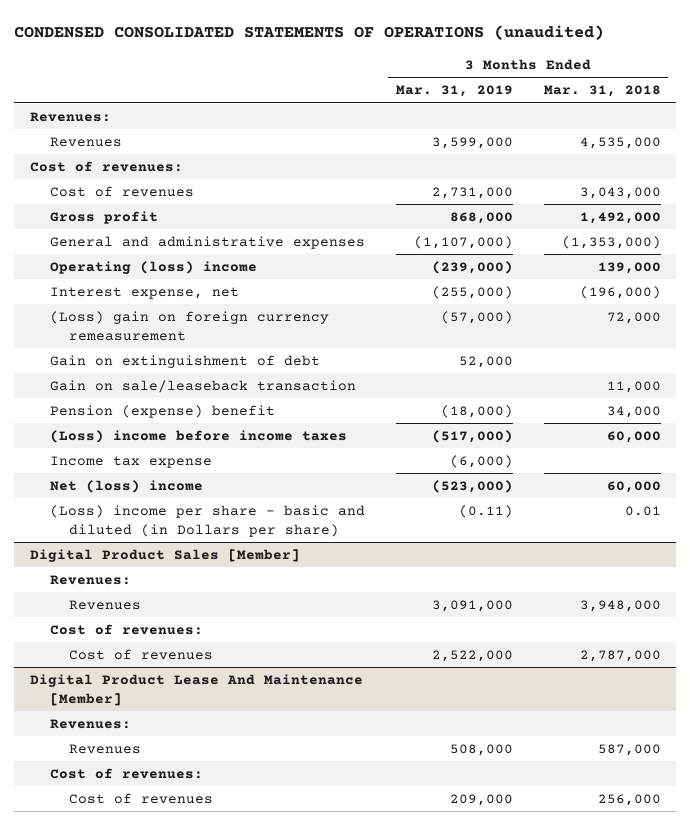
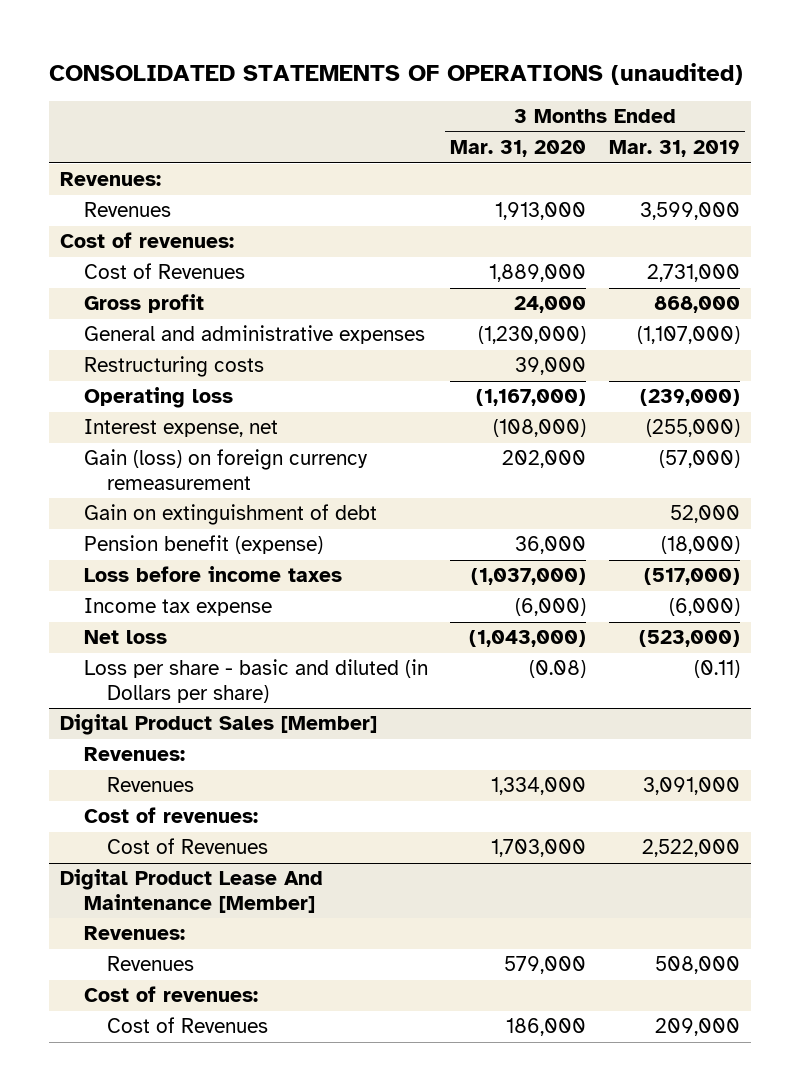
[14,24,605,40] CONDENSED CONSOLIDATED STATEMENTS OF OPERATIONS (unaudited) -> [48,62,743,85] CONSOLIDATED STATEMENTS OF OPERATIONS (unaudited)
[543,85,661,98] Mar. 31, 2018 -> none
none -> [450,140,587,158] Mar. 31, 2020
[49,185,194,197] Cost of revenues -> [83,263,245,280] Cost of Revenues
none -> [83,356,264,378] Restructuring costs
[49,260,257,274] Operating (loss) income -> [83,387,233,409] Operating loss
[49,310,329,341] (Loss) gain on foreign currency remeasurement -> [83,449,368,490] Gain (loss) on foreign currency remeasurement
[49,379,356,393] Gain on sale/leaseback transaction -> none
[49,404,275,418] Pension (expense) benefit -> [83,535,323,555] Pension benefit (expense)
[49,429,347,443] (Loss) income before income taxes -> [83,566,342,583] Loss before income taxes
[49,479,203,493] Net (loss) income -> [83,630,167,645] Net loss
[49,504,365,537] (Loss) income per share - basic and diluted (in Dollars per share) -> [83,659,428,703] Loss per share - basic and diluted (in Dollars per share)
[69,648,214,660] Cost of revenues -> [107,838,269,855] Cost of Revenues
[69,792,214,804] Cost of revenues -> [107,1017,269,1034] Cost of Revenues

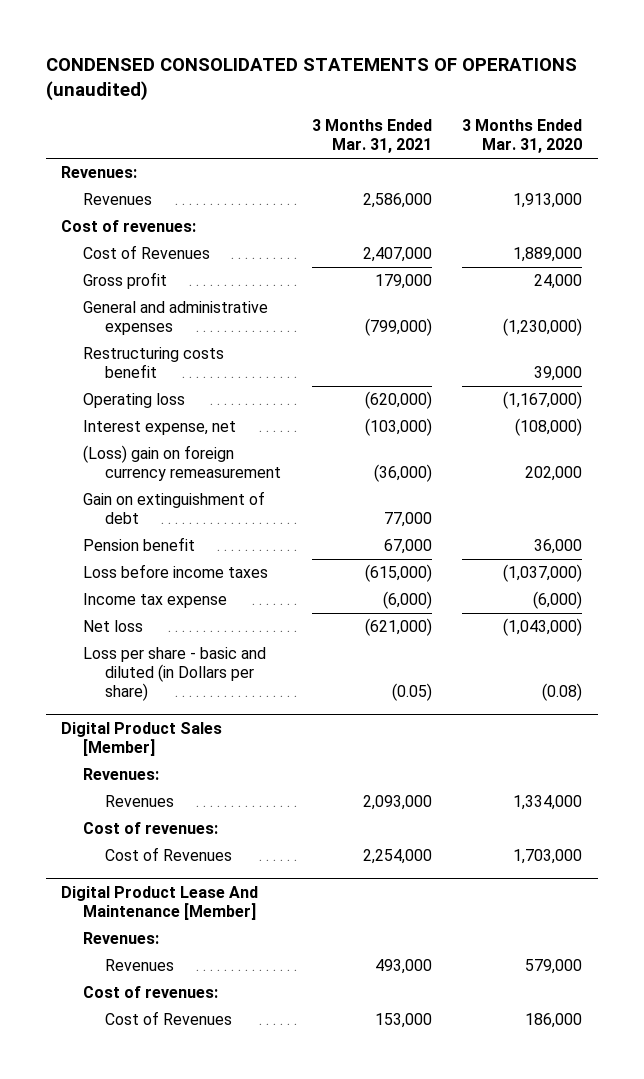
[48,62,743,85] CONSOLIDATED STATEMENTS OF OPERATIONS (unaudited) -> [46,57,578,101] CONDENSED CONSOLIDATED STATEMENTS OF OPERATIONS (unaudited)
[608,140,740,158] Mar. 31, 2019 -> none
none -> [311,119,432,154] 3 Months Ended Mar. 31, 2021
[83,356,264,378] Restructuring costs -> [83,347,225,379] Restructuring costs benefit
[83,449,368,490] Gain (loss) on foreign currency remeasurement -> [83,445,282,482] (Loss) gain on foreign currency remeasurement
[83,535,323,555] Pension benefit (expense) -> [83,537,196,552] Pension benefit

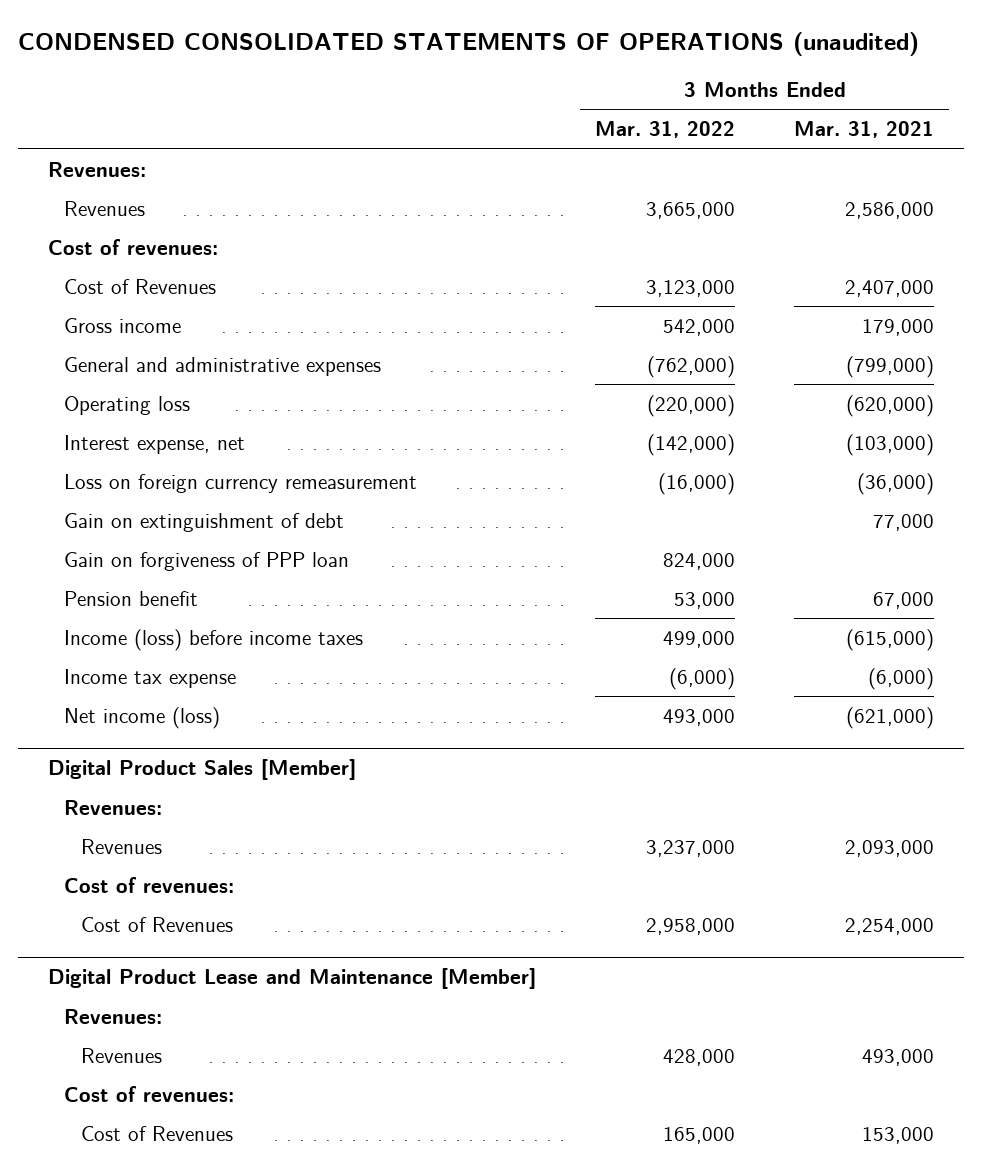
[462,119,583,154] 3 Months Ended Mar. 31, 2020 -> none
none -> [594,121,735,139] Mar. 31, 2022
[83,272,168,290] Gross profit -> [64,317,182,333] Gross income
[83,347,225,379] Restructuring costs benefit -> none
[83,445,282,482] (Loss) gain on foreign currency remeasurement -> [64,473,418,493] Loss on foreign currency remeasurement
none -> [64,551,350,571] Gain on forgiveness of PPP loan
[83,564,269,579] Loss before income taxes -> [64,628,364,651] Income (loss) before income taxes
[83,647,267,702] Loss per share - basic and diluted (in Dollars per share) -> none
[83,620,144,633] Net loss -> [64,706,221,729] Net income (loss)
[61,885,259,920] Digital Product Lease And Maintenance [Member] -> [47,967,536,989] Digital Product Lease and Maintenance [Member]

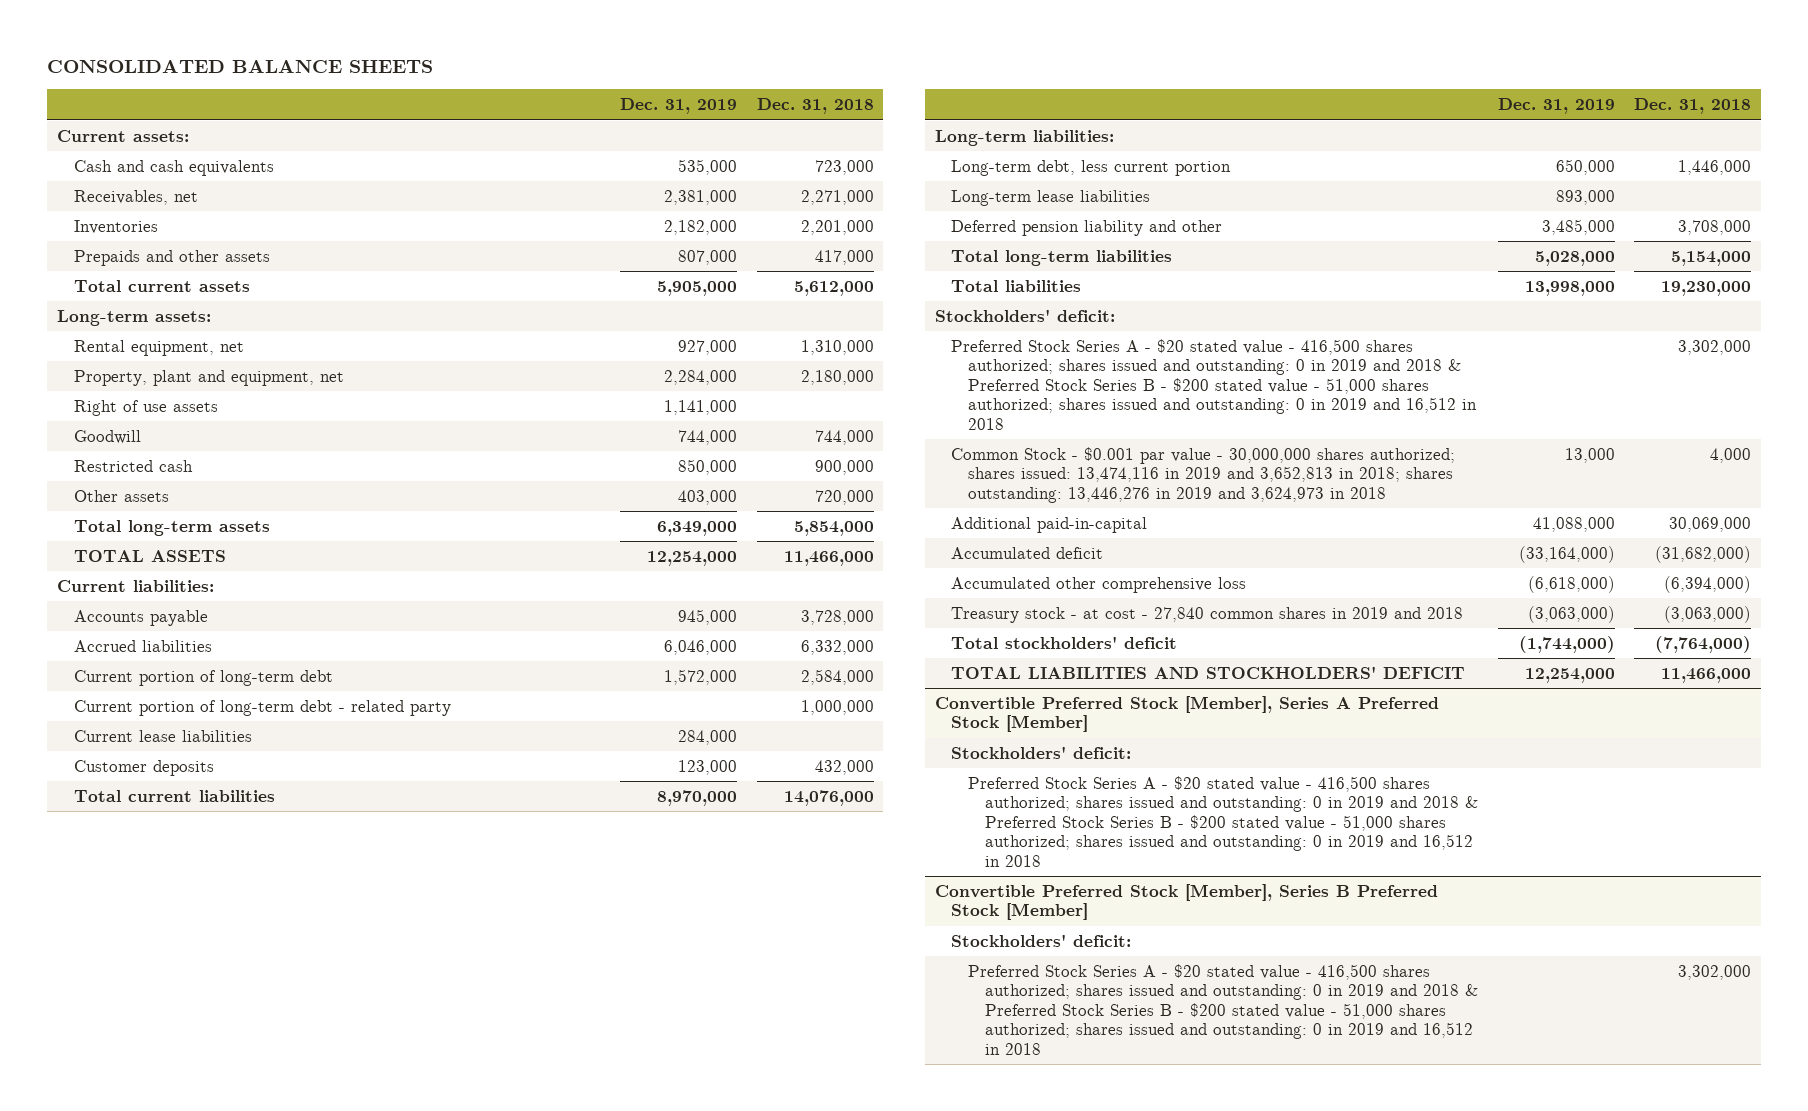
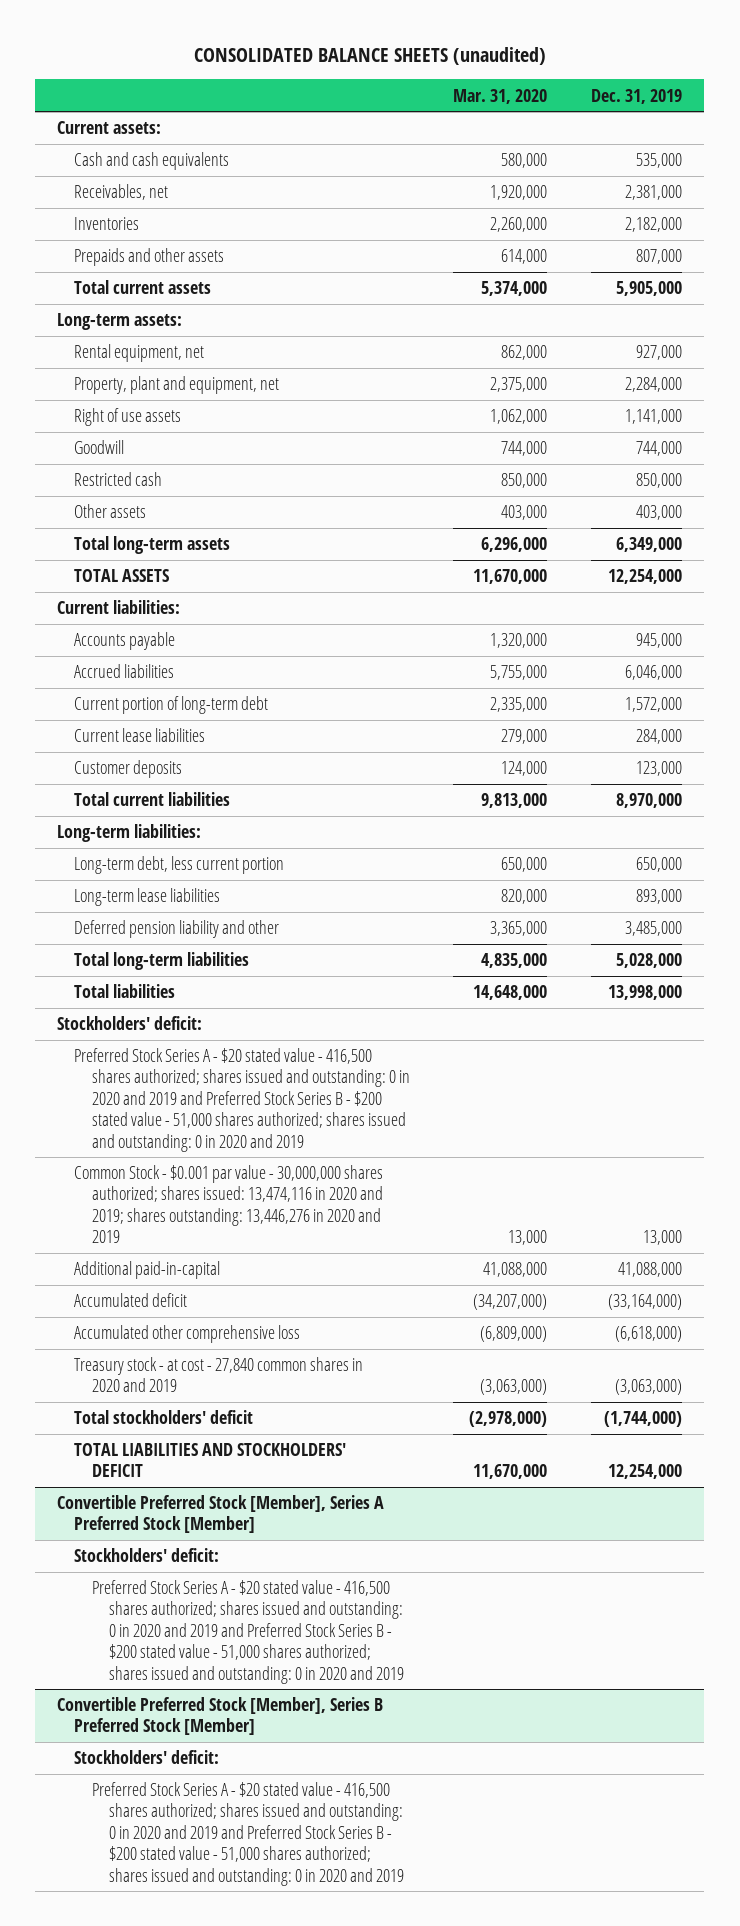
[47,59,434,73] CONSOLIDATED BALANCE SHEETS -> [193,47,546,66] CONSOLIDATED BALANCE SHEETS (unaudited)
[756,98,874,115] Dec. 31, 2018 -> none
none -> [453,88,548,104] Mar. 31, 2020
[73,699,451,716] Current portion of long-term debt - related party -> none
[951,338,1478,430] Preferred Stock Series A - $20 stated value - 416,500 shares authorized; shares issued and outstanding: 0 in 2019 and 2018 & Preferred Stock Series B - $200 stated value - 51,000 shares authorized; shares issued and outstanding: 0 in 2019 and 16,512 in 2018 -> [74,1048,410,1152] Preferred Stock Series A - $20 stated value - 416,500 shares authorized; shares issued and outstanding: 0 in 2020 and 2019 and Preferred Stock Series B - $200 stated value - 51,000 shares authorized; shares issued and outstanding: 0 in 2020 and 2019
[951,446,1456,503] Common Stock - $0.001 par value - 30,000,000 shares authorized; shares issued: 13,474,116 in 2019 and 3,652,813 in 2018; shares outstanding: 13,446,276 in 2019 and 3,624,973 in 2018 -> [74,1165,384,1244] Common Stock - $0.001 par value - 30,000,000 shares authorized; shares issued: 13,474,116 in 2020 and 2019; shares outstanding: 13,446,276 in 2020 and 2019
[951,606,1464,623] Treasury stock - at cost - 27,840 common shares in 2019 and 2018 -> [74,1357,364,1393] Treasury stock - at cost - 27,840 common shares in 2020 and 2019
[968,775,1479,867] Preferred Stock Series A - $20 stated value - 416,500 shares authorized; shares issued and outstanding: 0 in 2019 and 2018 & Preferred Stock Series B - $200 stated value - 51,000 shares authorized; shares issued and outstanding: 0 in 2019 and 16,512 in 2018 -> [91,1580,404,1684] Preferred Stock Series A - $20 stated value - 416,500 shares authorized; shares issued and outstanding: 0 in 2020 and 2019 and Preferred Stock Series B - $200 stated value - 51,000 shares authorized; shares issued and outstanding: 0 in 2020 and 2019
[968,963,1479,1055] Preferred Stock Series A - $20 stated value - 416,500 shares authorized; shares issued and outstanding: 0 in 2019 and 2018 & Preferred Stock Series B - $200 stated value - 51,000 shares authorized; shares issued and outstanding: 0 in 2019 and 16,512 in 2018 -> [91,1782,404,1886] Preferred Stock Series A - $20 stated value - 416,500 shares authorized; shares issued and outstanding: 0 in 2020 and 2019 and Preferred Stock Series B - $200 stated value - 51,000 shares authorized; shares issued and outstanding: 0 in 2020 and 2019

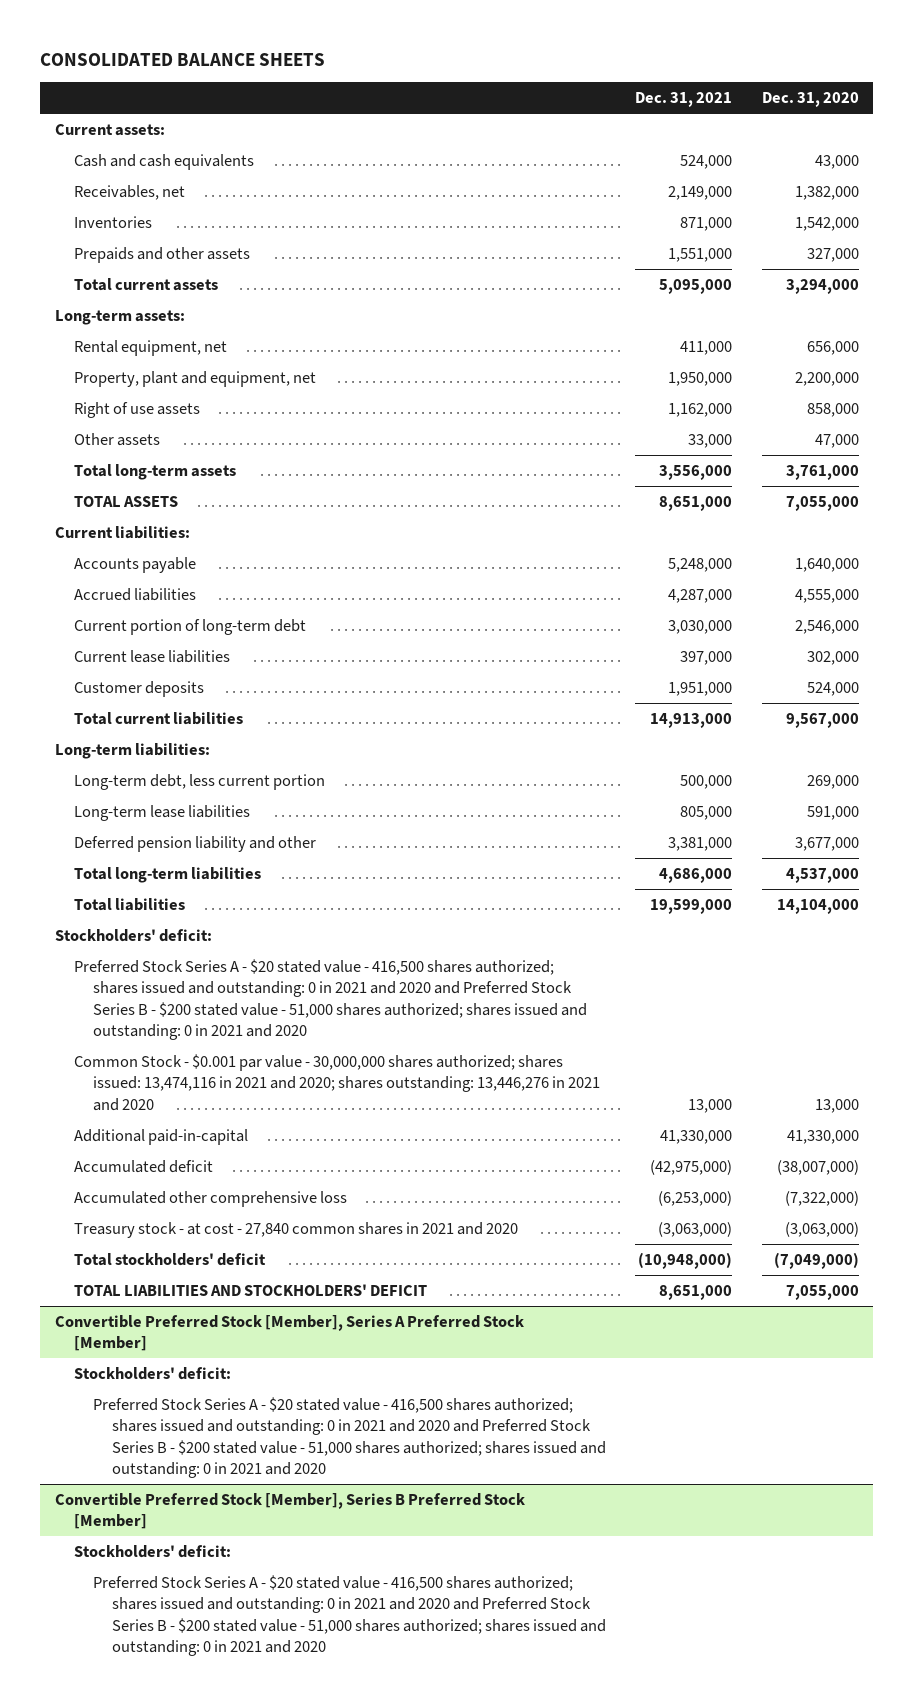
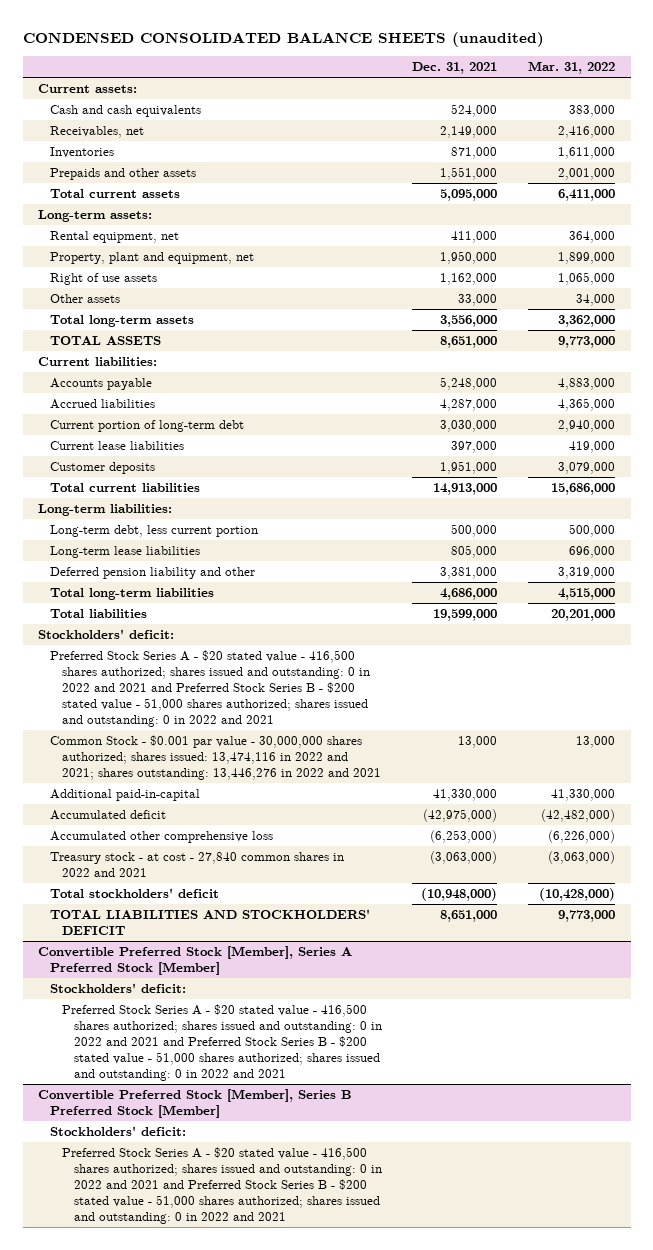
[40,52,326,66] CONSOLIDATED BALANCE SHEETS -> [22,32,544,48] CONDENSED CONSOLIDATED BALANCE SHEETS (unaudited)
[761,92,859,108] Dec. 31, 2020 -> none
none -> [528,61,616,75] Mar. 31, 2022
[73,958,587,1041] Preferred Stock Series A - $20 stated value - 416,500 shares authorized; shares issued and outstanding: 0 in 2021 and 2020 and Preferred Stock Series B - $200 stated value - 51,000 shares authorized; shares issued and outstanding: 0 in 2021 and 2020 -> [49,650,370,727] Preferred Stock Series A - $20 stated value - 416,500 shares authorized; shares issued and outstanding: 0 in 2022 and 2021 and Preferred Stock Series B - $200 stated value - 51,000 shares authorized; shares issued and outstanding: 0 in 2022 and 2021
[73,1053,600,1111] Common Stock - $0.001 par value - 30,000,000 shares authorized; shares issued: 13,474,116 in 2021 and 2020; shares outstanding: 13,446,276 in 2021 and 2020 -> [49,735,381,781] Common Stock - $0.001 par value - 30,000,000 shares authorized; shares issued: 13,474,116 in 2022 and 2021; shares outstanding: 13,446,276 in 2022 and 2021
[73,1221,518,1238] Treasury stock - at cost - 27,840 common shares in 2021 and 2020 -> [49,852,344,878] Treasury stock - at cost - 27,840 common shares in 2022 and 2021
[92,1396,607,1479] Preferred Stock Series A - $20 stated value - 416,500 shares authorized; shares issued and outstanding: 0 in 2021 and 2020 and Preferred Stock Series B - $200 stated value - 51,000 shares authorized; shares issued and outstanding: 0 in 2021 and 2020 -> [61,1004,382,1081] Preferred Stock Series A - $20 stated value - 416,500 shares authorized; shares issued and outstanding: 0 in 2022 and 2021 and Preferred Stock Series B - $200 stated value - 51,000 shares authorized; shares issued and outstanding: 0 in 2022 and 2021
[92,1574,607,1657] Preferred Stock Series A - $20 stated value - 416,500 shares authorized; shares issued and outstanding: 0 in 2021 and 2020 and Preferred Stock Series B - $200 stated value - 51,000 shares authorized; shares issued and outstanding: 0 in 2021 and 2020 -> [61,1147,382,1224] Preferred Stock Series A - $20 stated value - 416,500 shares authorized; shares issued and outstanding: 0 in 2022 and 2021 and Preferred Stock Series B - $200 stated value - 51,000 shares authorized; shares issued and outstanding: 0 in 2022 and 2021

